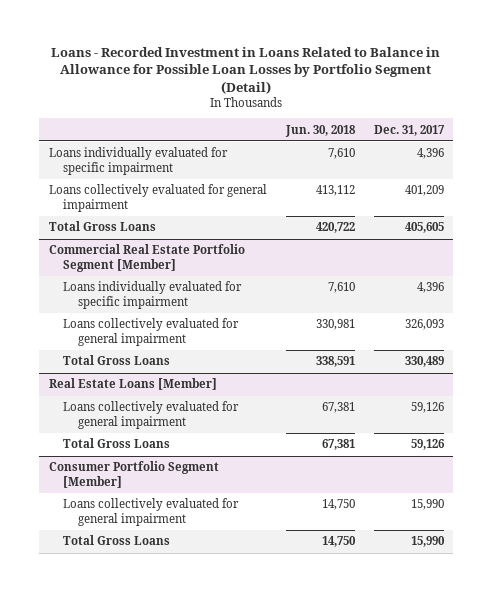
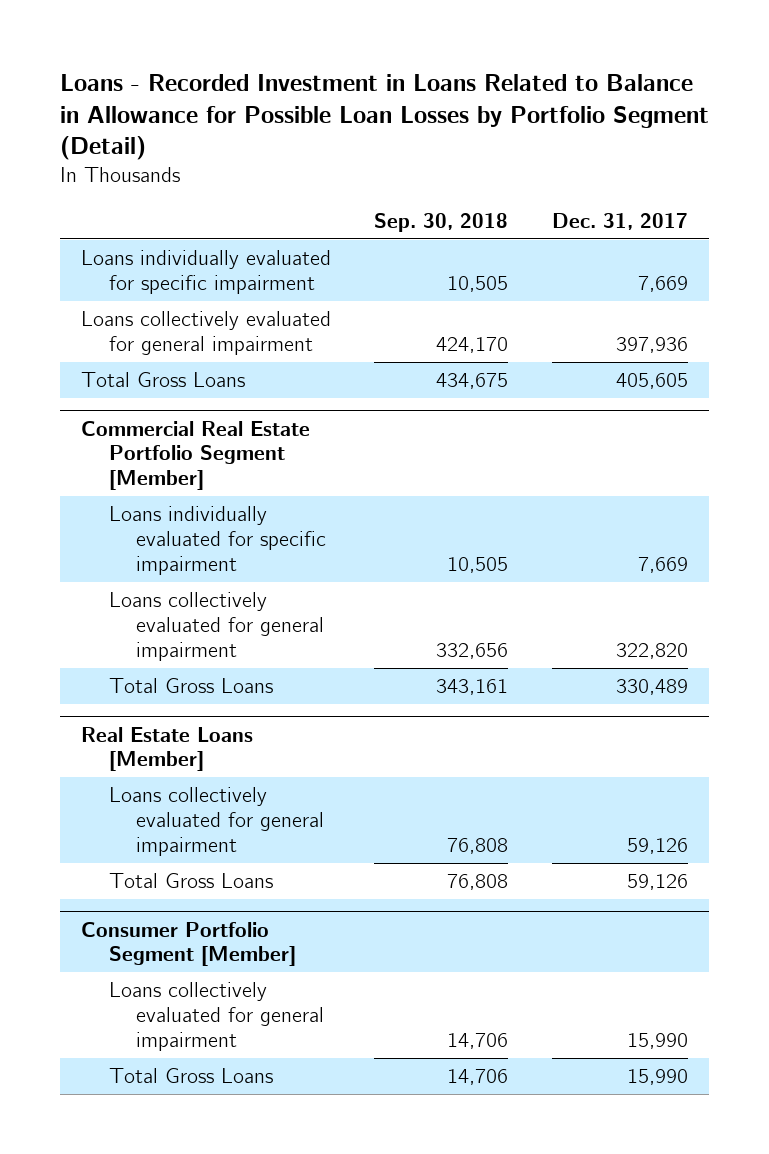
[284,124,356,137] Jun. 30, 2018 -> none
none -> [374,212,509,232] Sep. 30, 2018
[416,148,444,160] 4,396 -> [637,275,688,292] 7,669
[404,185,444,197] 401,209 -> [615,336,688,353] 397,936
[416,282,444,294] 4,396 -> [637,556,688,573] 7,669
[404,319,444,331] 326,093 -> [615,642,688,659] 322,820

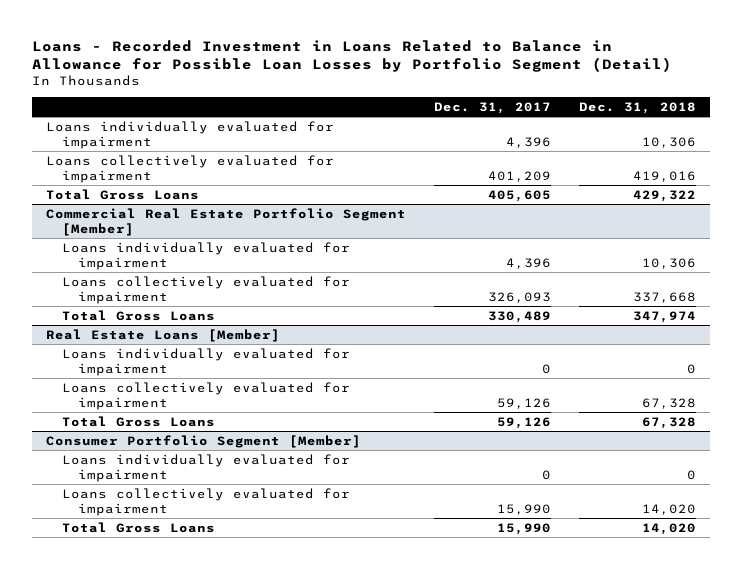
[374,212,509,232] Sep. 30, 2018 -> none
none -> [578,102,696,115] Dec. 31, 2018
[81,250,332,294] Loans individually evaluated for specific impairment -> [46,120,335,149] Loans individually evaluated for impairment
[637,275,688,292] 7,669 -> [505,136,551,148] 4,396
[81,311,332,355] Loans collectively evaluated for general impairment -> [46,154,335,183] Loans collectively evaluated for impairment
[615,336,688,353] 397,936 -> [487,170,551,182] 401,209
[108,506,327,575] Loans individually evaluated for specific impairment -> [62,241,351,270] Loans individually evaluated for impairment
[637,556,688,573] 7,669 -> [505,257,551,269] 4,396
[108,592,325,661] Loans collectively evaluated for general impairment -> [62,275,351,304] Loans collectively evaluated for impairment
[615,642,688,659] 322,820 -> [487,291,551,303] 326,093
none -> [62,347,351,376] Loans individually evaluated for impairment
[108,787,325,856] Loans collectively evaluated for general impairment -> [62,381,351,410] Loans collectively evaluated for impairment
none -> [62,453,351,482] Loans individually evaluated for impairment
[108,982,325,1051] Loans collectively evaluated for general impairment -> [62,487,351,516] Loans collectively evaluated for impairment

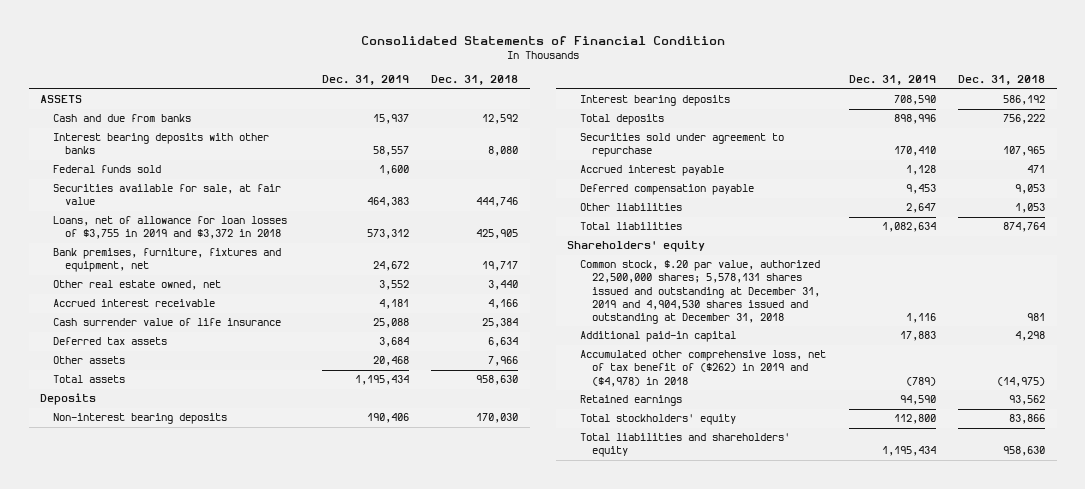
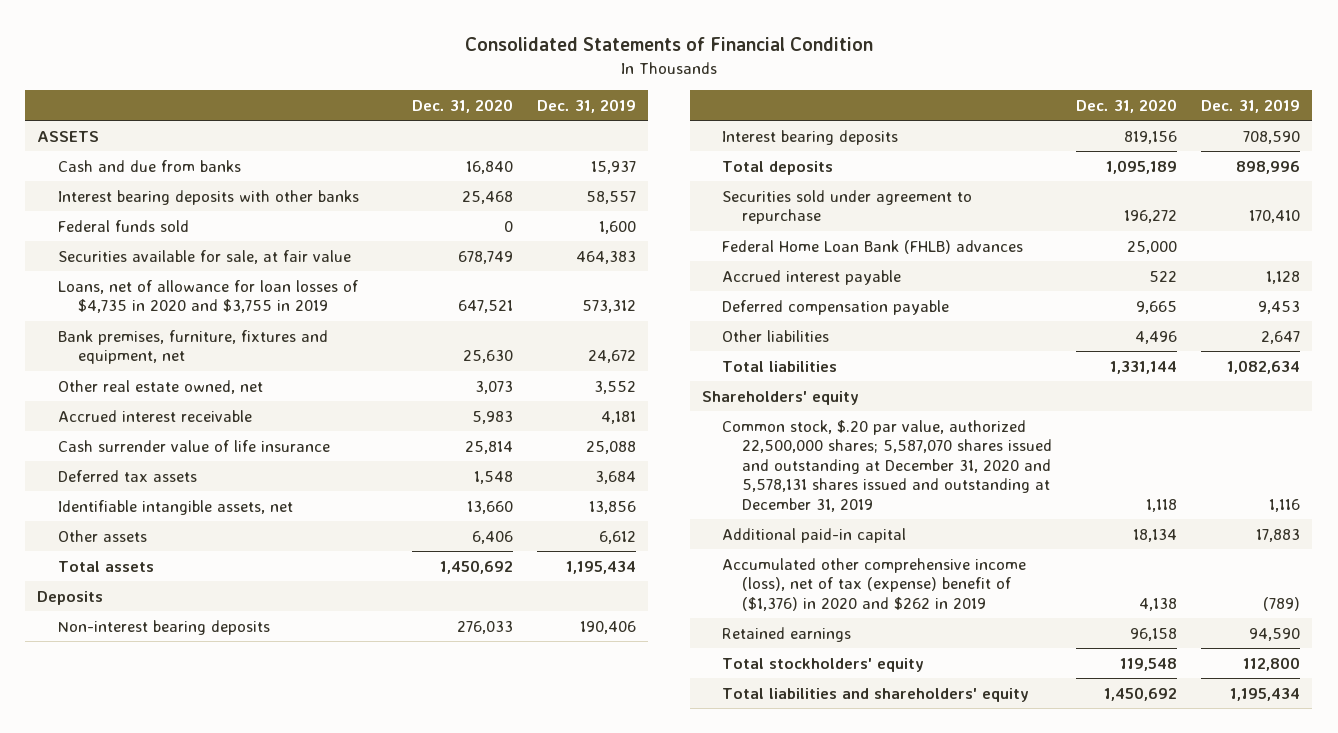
[431,75,519,86] Dec. 31, 2018 -> none
none -> [412,98,514,113] Dec. 31, 2020
[52,216,287,240] Loans, net of allowance for loan losses of $3,755 in 2019 and $3,372 in 2018 -> [57,279,358,314] Loans, net of allowance for loan losses of $4,735 in 2020 and $3,755 in 2019
none -> [57,499,293,515] Identifiable intangible assets, net
[372,356,409,367] 20,468 -> [599,530,637,544] 6,612
none -> [721,239,1023,254] Federal Home Loan Bank (FHLB) advances
[579,260,821,324] Common stock, $.20 par value, authorized 22,500,000 shares; 5,578,131 shares issued and outstanding at December 31, 2019 and 4,904,530 shares issued and outstanding at December 31, 2018 -> [721,419,1053,512] Common stock, $.20 par value, authorized 22,500,000 shares; 5,587,070 shares issued and outstanding at December 31, 2020 and 5,578,131 shares issued and outstanding at December 31, 2019
[579,350,826,387] Accumulated other comprehensive loss, net of tax benefit of ($262) in 2019 and ($4,978) in 2018 -> [721,557,1026,611] Accumulated other comprehensive income (loss), net of tax (expense) benefit of ($1,376) in 2020 and $262 in 2019

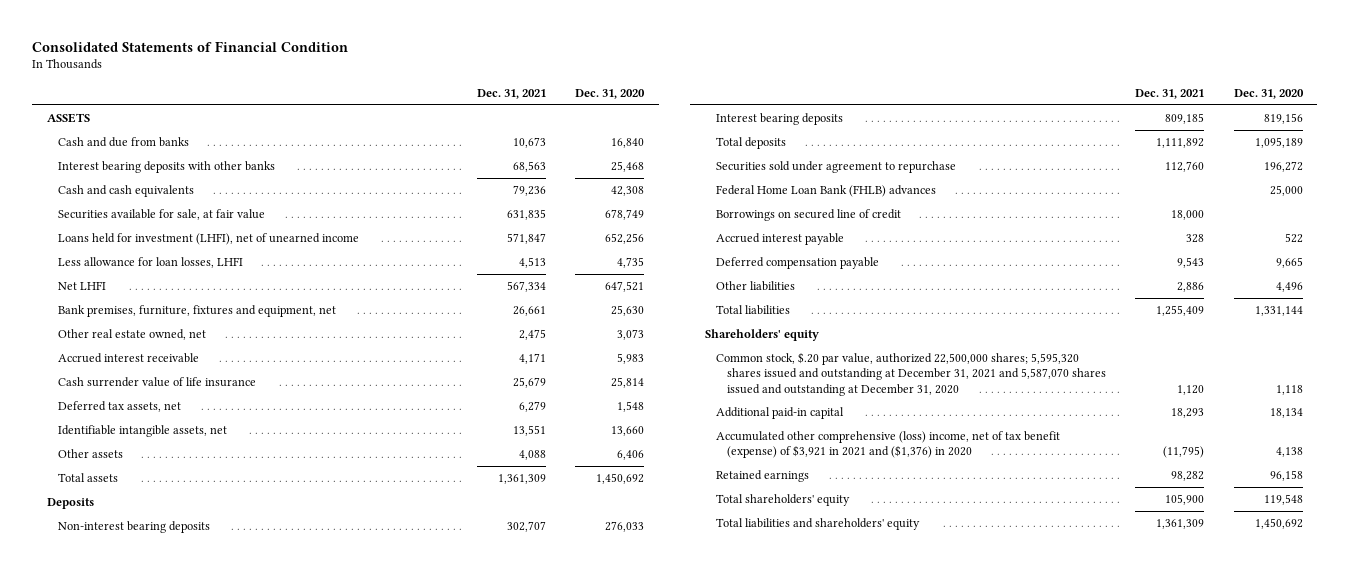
[537,98,637,113] Dec. 31, 2019 -> none
none -> [477,88,547,99] Dec. 31, 2021
[57,219,189,232] Federal funds sold -> none
none -> [57,184,194,197] Cash and cash equivalents
none -> [57,232,359,245] Loans held for investment (LHFI), net of unearned income
none -> [57,256,243,268] Less allowance for loan losses, LHFI
[57,279,358,314] Loans, net of allowance for loan losses of $4,735 in 2020 and $3,755 in 2019 -> [57,280,106,290] Net LHFI
[57,469,197,482] Deferred tax assets -> [57,400,181,412] Deferred tax assets, net
none -> [715,208,901,221] Borrowings on secured line of credit
[721,419,1053,512] Common stock, $.20 par value, authorized 22,500,000 shares; 5,587,070 shares issued and outstanding at December 31, 2020 and 5,578,131 shares issued and outstanding at December 31, 2019 -> [715,351,1106,396] Common stock, $.20 par value, authorized 22,500,000 shares; 5,595,320 shares issued and outstanding at December 31, 2021 and 5,587,070 shares issued and outstanding at December 31, 2020
[721,557,1026,611] Accumulated other comprehensive income (loss), net of tax (expense) benefit of ($1,376) in 2020 and $262 in 2019 -> [715,430,1060,459] Accumulated other comprehensive (loss) income, net of tax benefit (expense) of $3,921 in 2021 and ($1,376) in 2020
[721,657,924,672] Total stockholders' equity -> [715,493,850,506] Total shareholders' equity

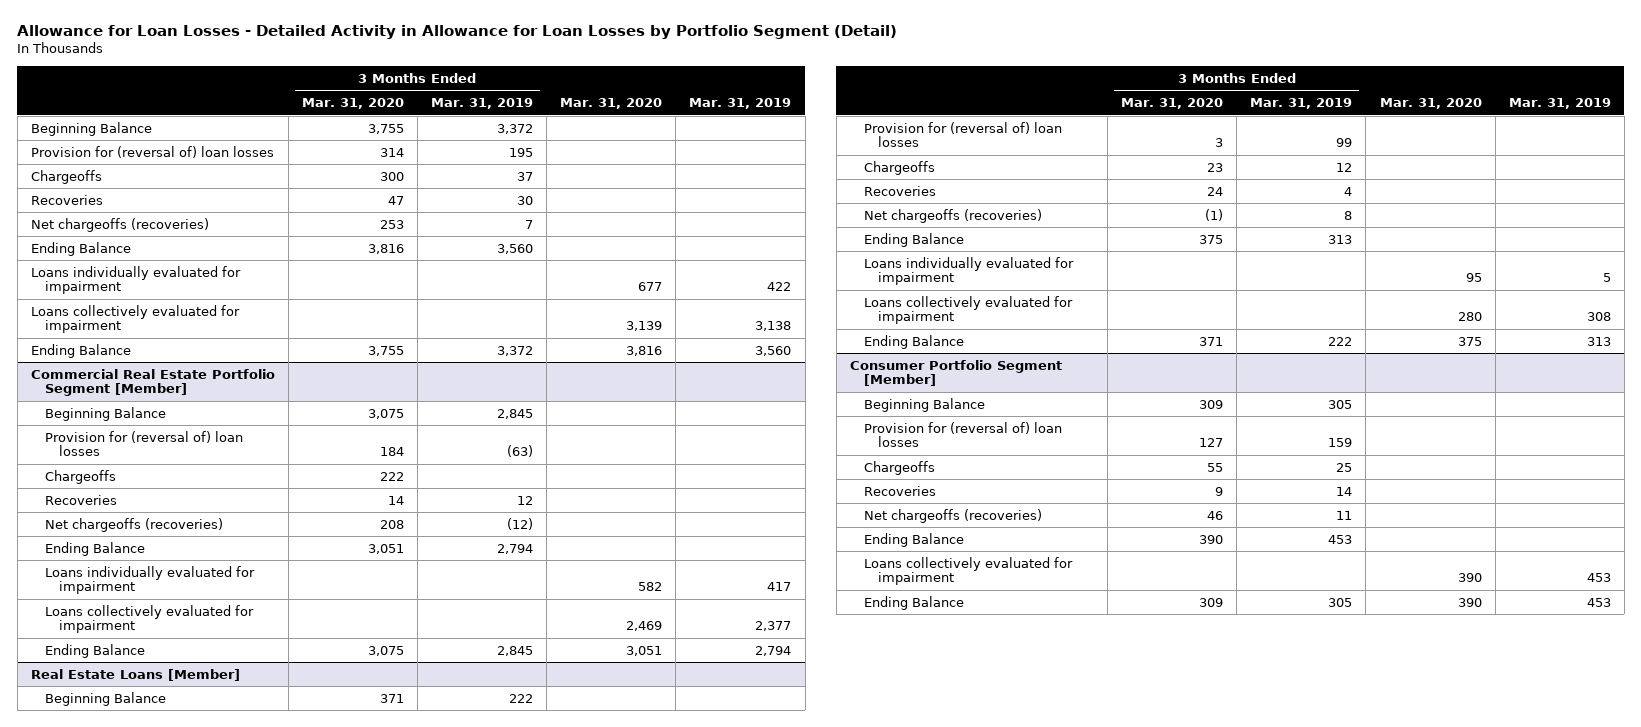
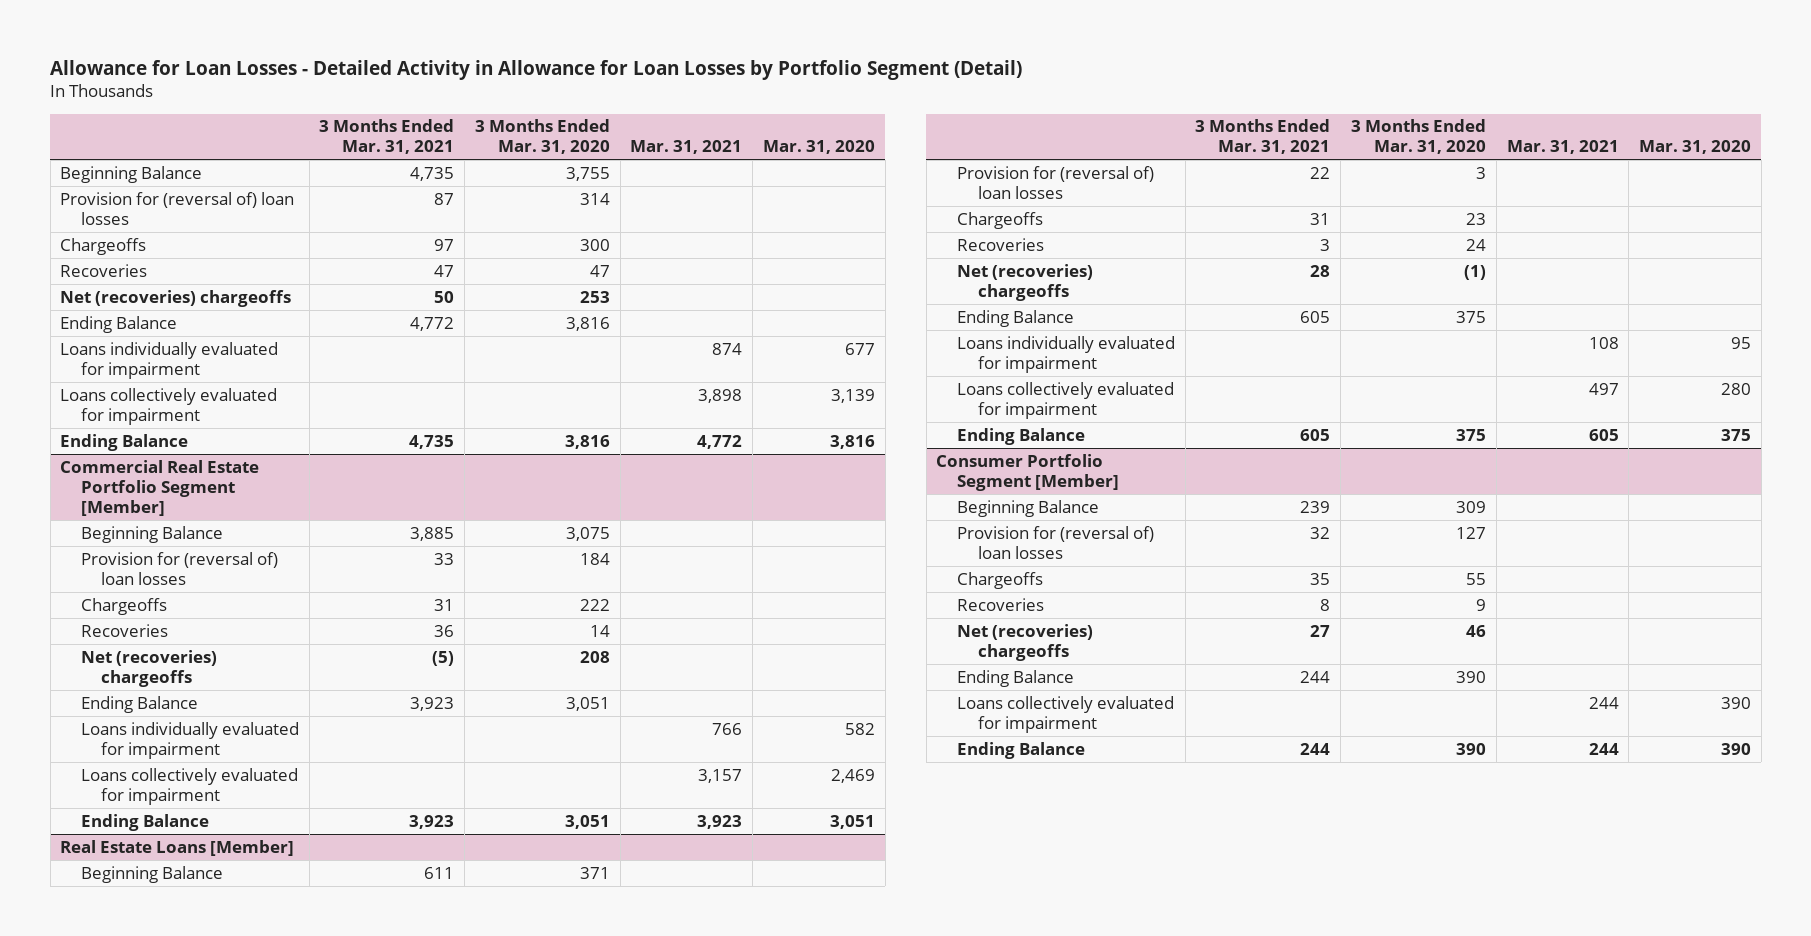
[431,98,534,110] Mar. 31, 2019 -> none
[689,98,792,110] Mar. 31, 2019 -> none
none -> [319,119,455,155] 3 Months Ended Mar. 31, 2021
none -> [630,140,743,155] Mar. 31, 2021
[30,217,209,232] Net chargeoffs (recoveries) -> [60,289,292,307] Net (recoveries) chargeoffs
[367,345,404,356] 3,755 -> [564,434,610,449] 3,816
[44,517,223,532] Net chargeoffs (recoveries) -> [80,649,217,687] Net (recoveries) chargeoffs
[367,645,404,656] 3,075 -> [564,814,610,829] 3,051
[864,208,1043,223] Net chargeoffs (recoveries) -> [956,263,1093,301] Net (recoveries) chargeoffs
[1199,336,1224,346] 371 -> [1456,428,1487,441] 375
[864,508,1043,523] Net chargeoffs (recoveries) -> [956,623,1093,661] Net (recoveries) chargeoffs
[1199,597,1224,607] 309 -> [1456,742,1487,755] 390

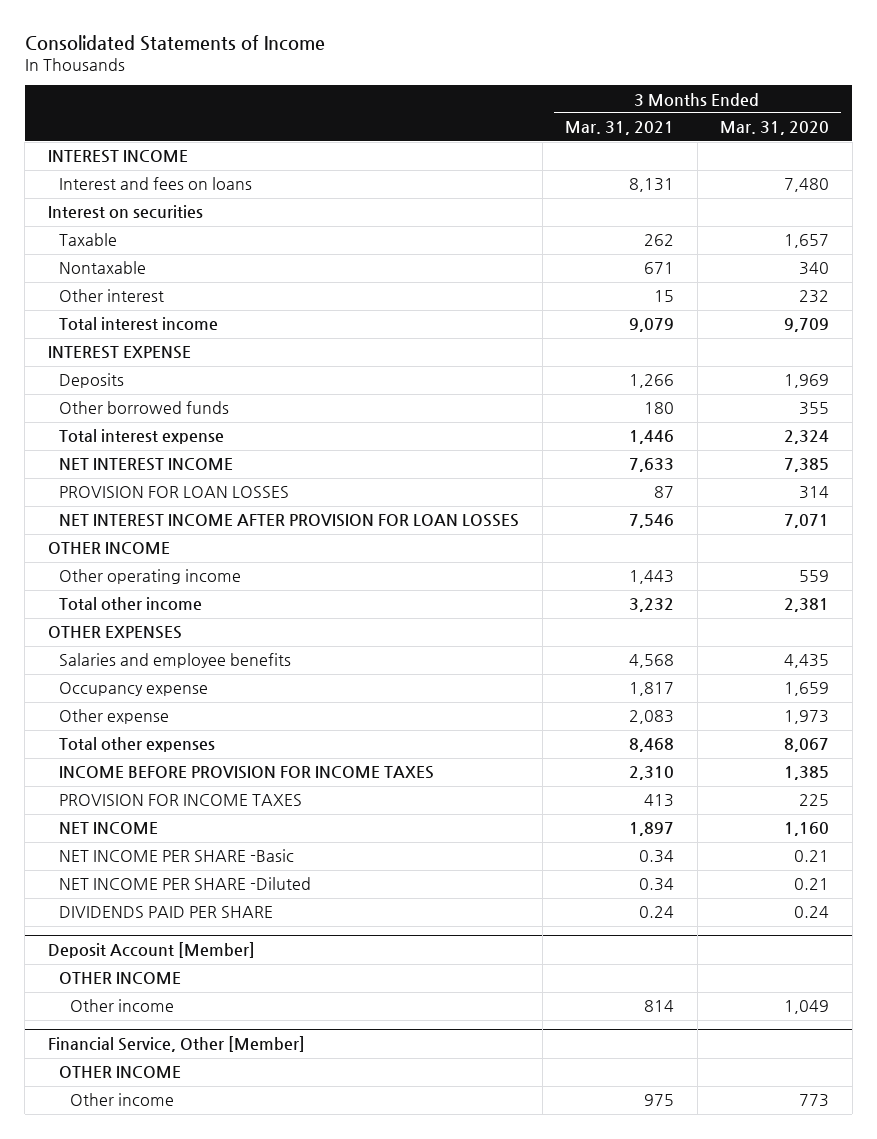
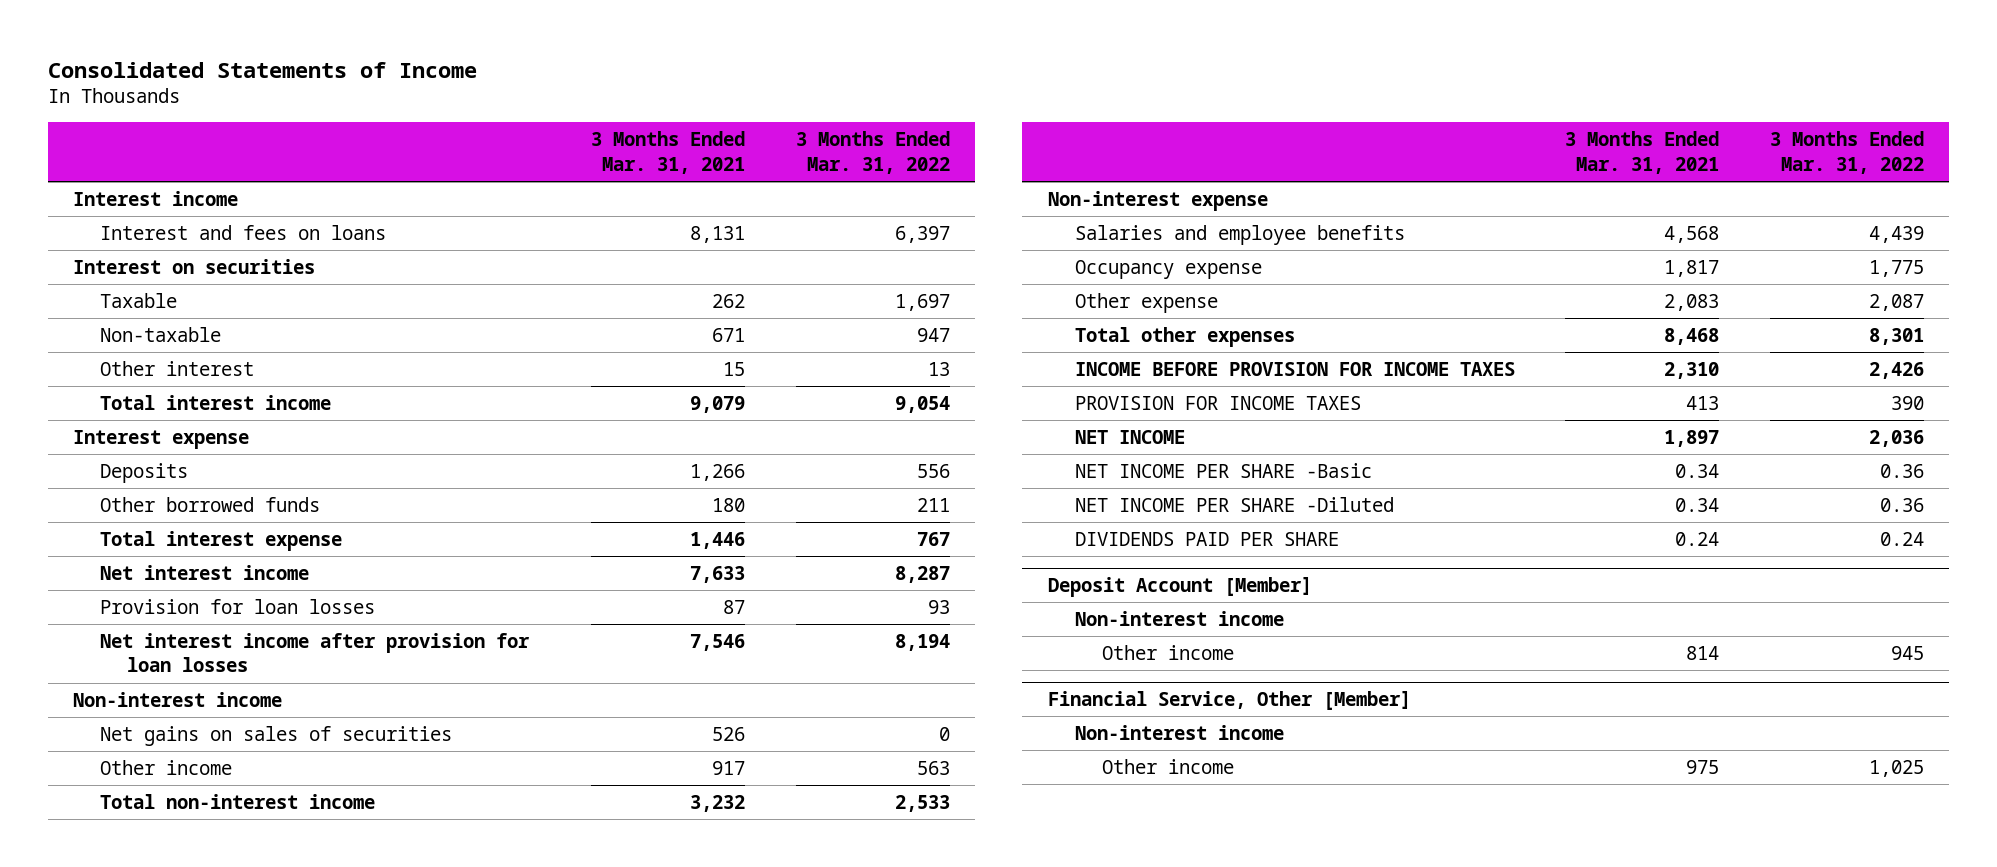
[720,121,830,136] Mar. 31, 2020 -> none
none -> [795,131,950,174] 3 Months Ended Mar. 31, 2022
[47,150,188,164] INTEREST INCOME -> [73,190,239,206] Interest income
[58,261,146,275] Nontaxable -> [100,326,222,342] Non-taxable
[47,346,191,360] INTEREST EXPENSE -> [73,429,250,449] Interest expense
[58,458,233,472] NET INTEREST INCOME -> [100,564,310,580] Net interest income
[58,486,289,499] PROVISION FOR LOAN LOSSES -> [100,598,376,614] Provision for loan losses
[58,514,519,528] NET INTEREST INCOME AFTER PROVISION FOR LOAN LOSSES -> [100,632,531,673] Net interest income after provision for loan losses
[47,542,170,555] OTHER INCOME -> [73,691,283,707] Non-interest income
none -> [100,725,453,746] Net gains on sales of securities
[58,569,241,585] Other operating income -> [100,759,233,775] Other income
[629,570,675,585] 1,443 -> [712,760,746,775] 917
[58,597,202,612] Total other income -> [100,793,376,809] Total non-interest income
[47,626,182,640] OTHER EXPENSES -> [1047,190,1268,211] Non-interest expense
[58,972,181,985] OTHER INCOME -> [1074,610,1284,626] Non-interest income
[58,1066,181,1079] OTHER INCOME -> [1074,724,1284,740] Non-interest income

